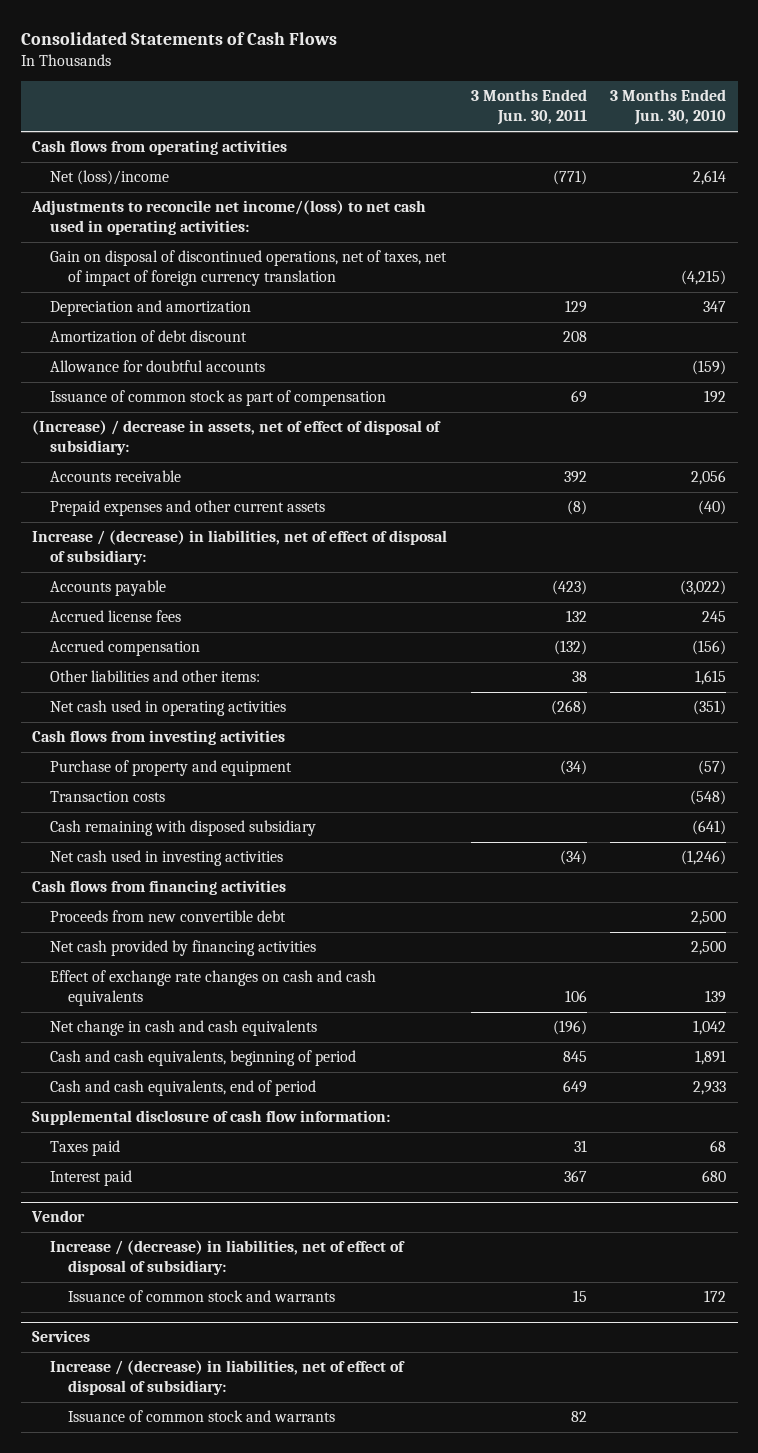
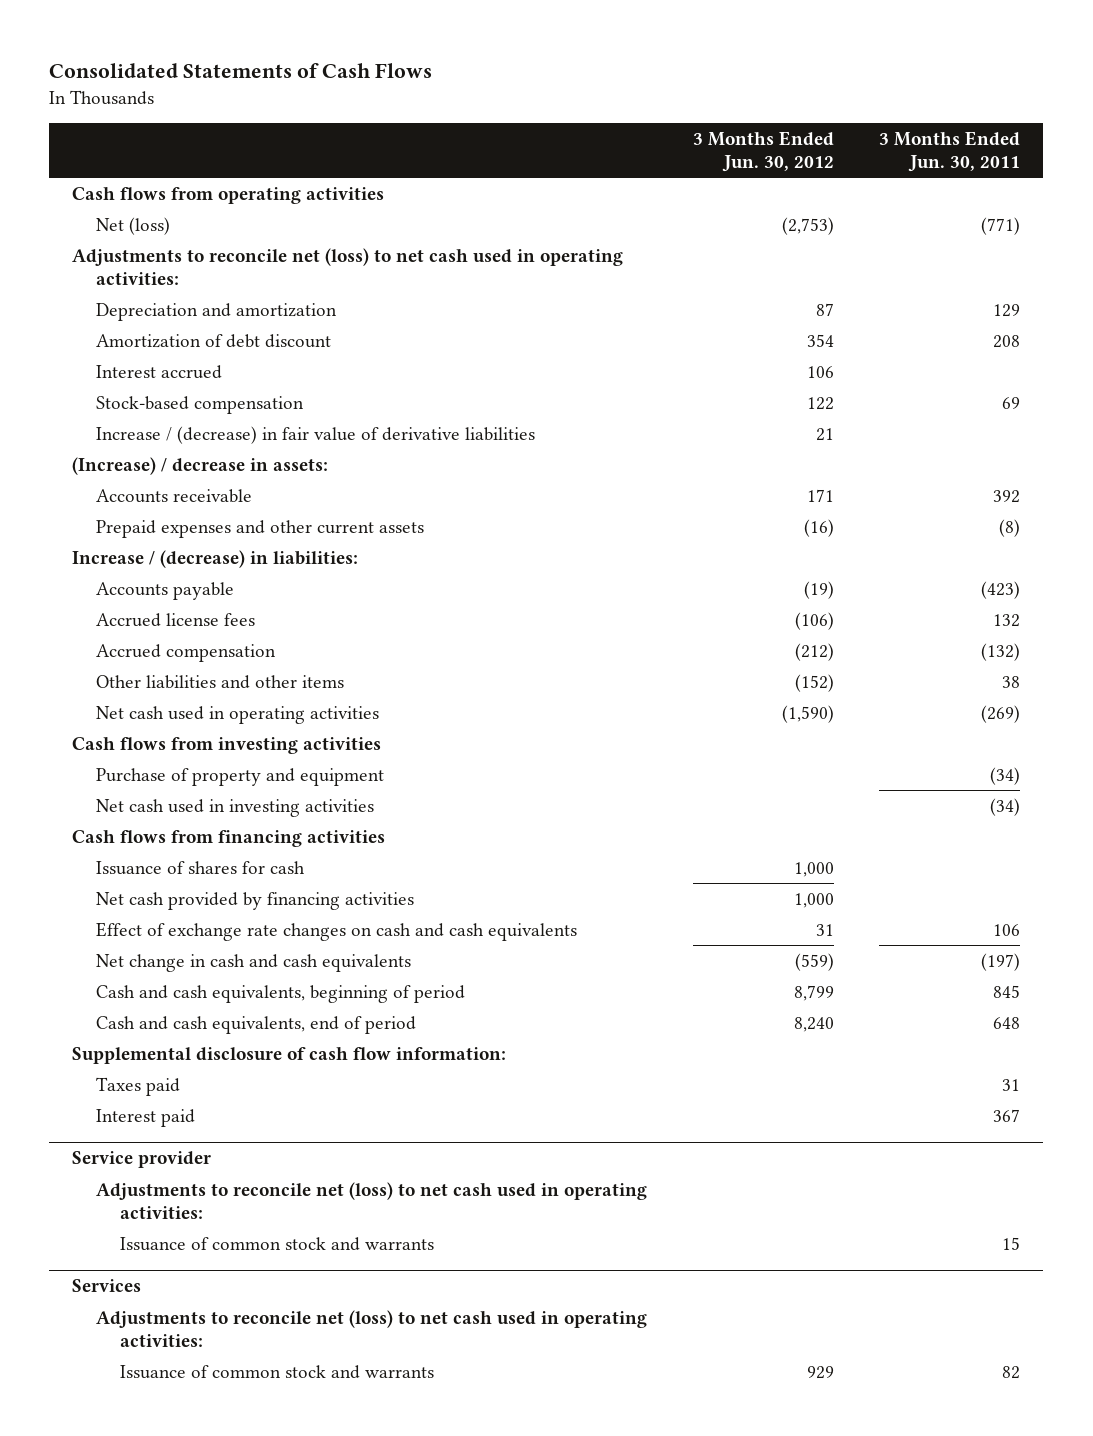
[609,89,726,126] 3 Months Ended Jun. 30, 2010 -> none
none -> [692,130,834,172] 3 Months Ended Jun. 30, 2012
[50,250,448,287] Gain on disposal of discontinued operations, net of taxes, net of impact of foreign currency translation -> none
[50,170,170,186] Net (loss)/income -> [96,216,171,235] Net (loss)
[31,200,427,236] Adjustments to reconcile net income/(loss) to net cash used in operating activities: -> [72,247,624,285] Adjustments to reconcile net (loss) to net cash used in operating activities:
[50,360,266,373] Allowance for doubtful accounts -> none
none -> [96,364,223,379] Interest accrued
[50,390,387,407] Issuance of common stock as part of compensation -> [96,395,305,414] Stock-based compensation
none -> [96,425,536,444] Increase / (decrease) in fair value of derivative liabilities
[32,420,442,456] (Increase) / decrease in assets, net of effect of disposal of subsidiary: -> [72,456,329,475] (Increase) / decrease in assets:
[32,530,448,566] Increase / (decrease) in liabilities, net of effect of disposal of subsidiary: -> [72,549,359,568] Increase / (decrease) in liabilities:
[50,670,261,683] Other liabilities and other items: -> [96,674,345,689] Other liabilities and other items
[550,700,587,716] (268) -> [981,704,1021,723] (269)
[50,791,166,803] Transaction costs -> none
[50,820,317,837] Cash remaining with disposed subsidiary -> none
[50,910,287,923] Proceeds from new convertible debt -> none
none -> [96,860,306,875] Issuance of shares for cash
[552,1020,587,1036] (196) -> [981,952,1021,971] (197)
[562,1080,587,1094] 649 -> [993,1016,1021,1029] 648
[31,1210,86,1223] Vendor -> none
[50,1240,406,1276] Increase / (decrease) in liabilities, net of effect of disposal of subsidiary: -> none
none -> [72,1151,212,1169] Service provider
none -> [96,1181,648,1219] Adjustments to reconcile net (loss) to net cash used in operating activities:
[50,1360,406,1396] Increase / (decrease) in liabilities, net of effect of disposal of subsidiary: -> none
none -> [96,1309,648,1347] Adjustments to reconcile net (loss) to net cash used in operating activities:

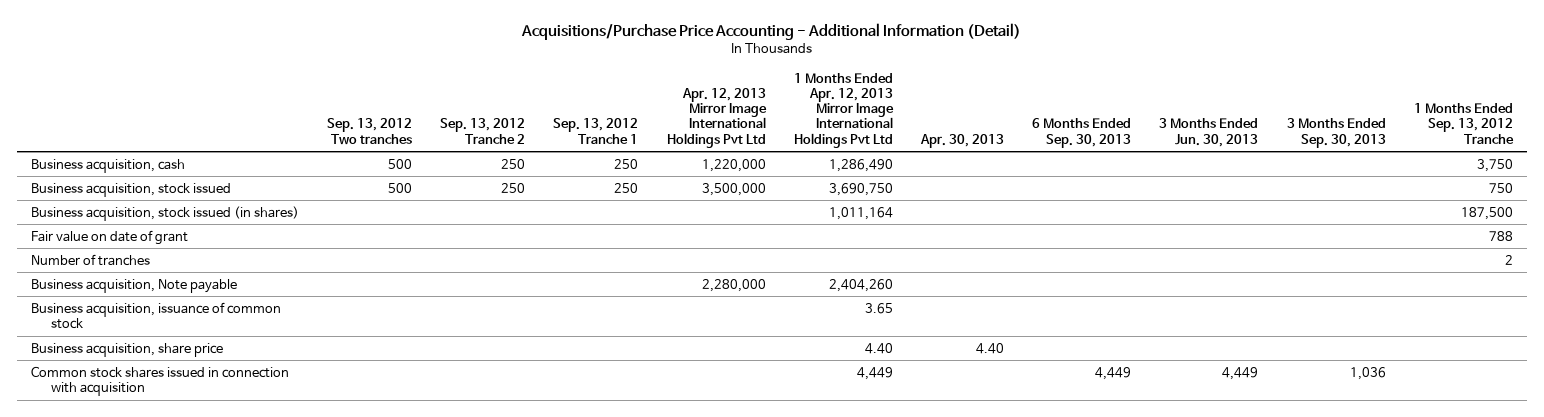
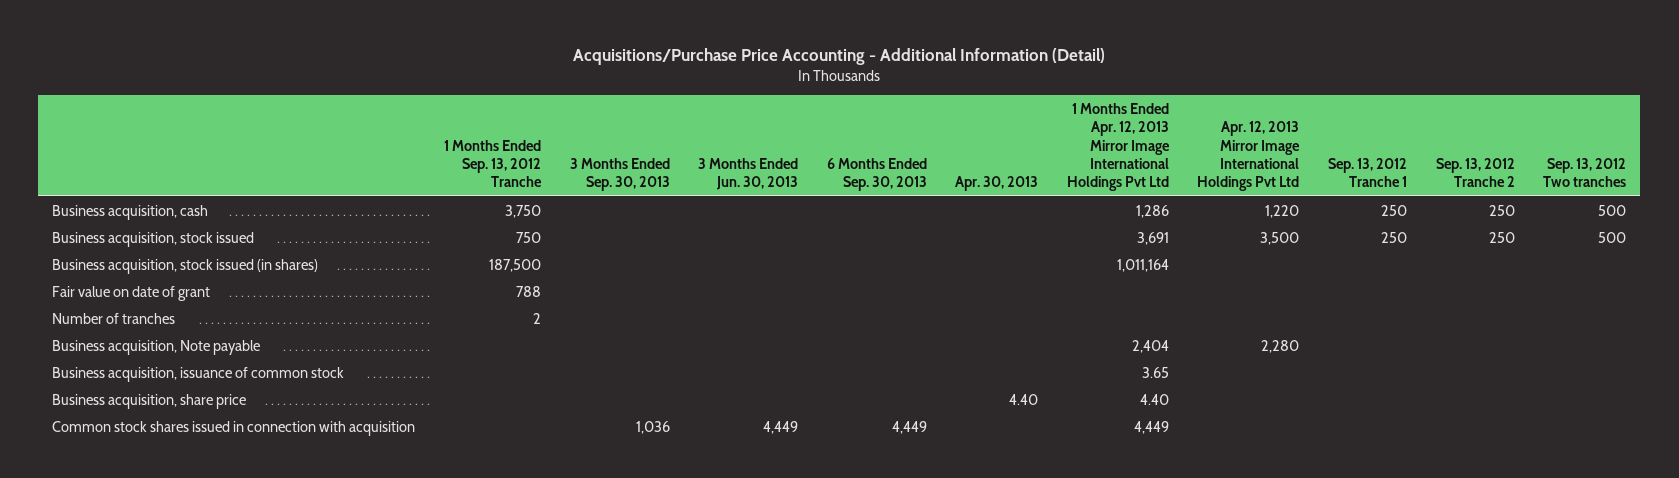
[701,158,766,172] 1,220,000 -> [1265,204,1300,218] 1,220
[828,158,893,172] 1,286,490 -> [1135,204,1169,218] 1,286
[701,182,766,196] 3,500,000 -> [1260,231,1300,245] 3,500
[828,182,893,196] 3,690,750 -> [1136,231,1169,245] 3,691
[701,278,766,292] 2,280,000 -> [1261,339,1300,353] 2,280
[828,278,893,292] 2,404,260 -> [1131,339,1169,353] 2,404

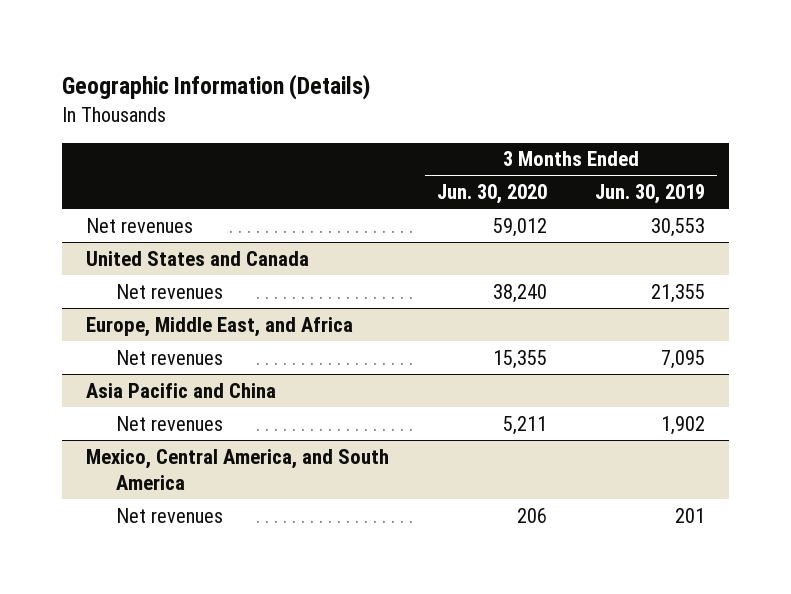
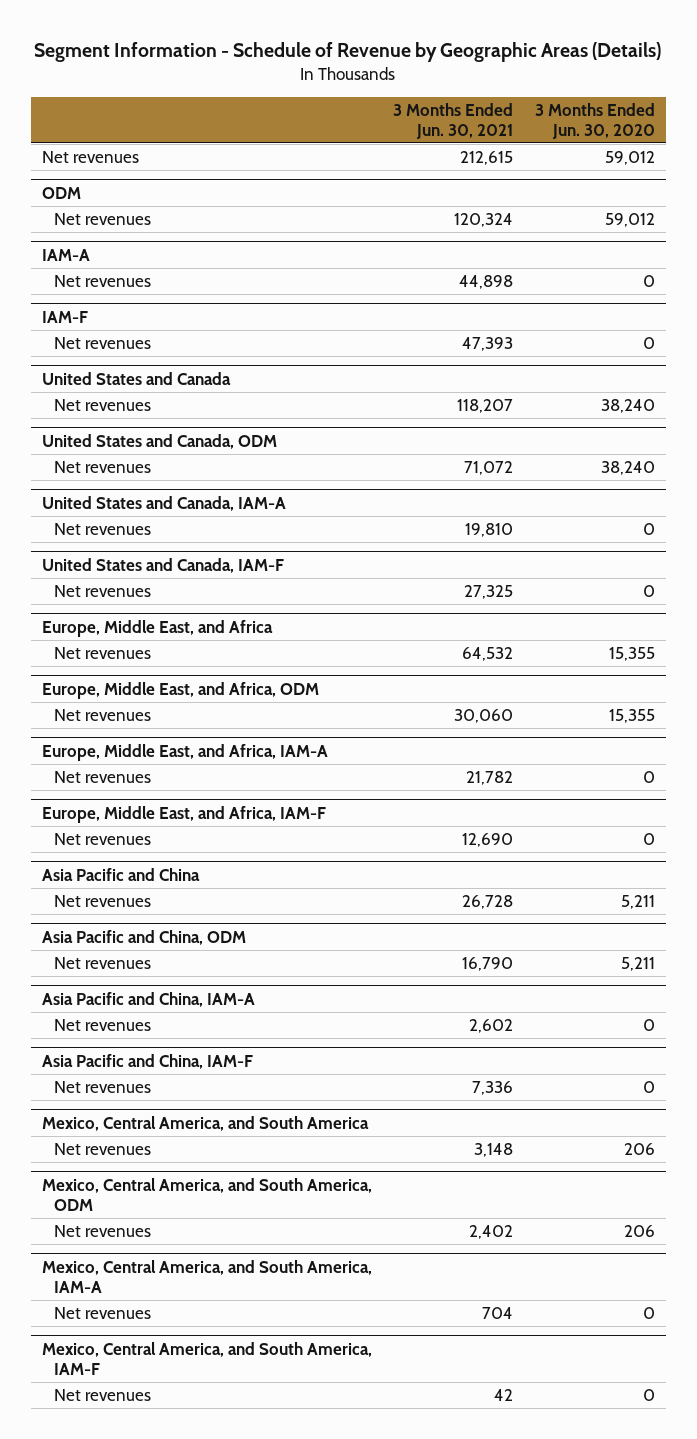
[62,74,371,101] Geographic Information (Details) -> [34,42,662,63] Segment Information - Schedule of Revenue by Geographic Areas (Details)
[594,183,705,204] Jun. 30, 2019 -> none
none -> [393,102,514,139] 3 Months Ended Jun. 30, 2021
none -> [42,186,82,199] ODM
none -> [54,212,152,225] Net revenues
none -> [42,248,91,261] IAM-A
none -> [54,274,152,287] Net revenues
none -> [42,310,89,323] IAM-F
none -> [54,336,152,349] Net revenues
none -> [42,433,278,449] United States and Canada, ODM
none -> [54,460,152,473] Net revenues
none -> [42,495,287,511] United States and Canada, IAM-A
none -> [54,522,152,535] Net revenues
none -> [42,557,285,573] United States and Canada, IAM-F
none -> [54,584,152,597] Net revenues
none -> [42,681,320,699] Europe, Middle East, and Africa, ODM
none -> [54,708,152,721] Net revenues
none -> [42,743,329,761] Europe, Middle East, and Africa, IAM-A
none -> [54,770,152,783] Net revenues
none -> [42,805,327,823] Europe, Middle East, and Africa, IAM-F
none -> [54,832,152,845] Net revenues
none -> [42,929,247,945] Asia Pacific and China, ODM
none -> [54,956,152,969] Net revenues
none -> [42,991,256,1007] Asia Pacific and China, IAM-A
none -> [54,1018,152,1031] Net revenues
none -> [42,1053,254,1069] Asia Pacific and China, IAM-F
none -> [54,1080,152,1093] Net revenues
none -> [42,1177,373,1211] Mexico, Central America, and South America, ODM
none -> [54,1224,152,1237] Net revenues
none -> [42,1259,373,1293] Mexico, Central America, and South America, IAM-A
none -> [54,1306,152,1319] Net revenues
none -> [42,1341,373,1375] Mexico, Central America, and South America, IAM-F
none -> [54,1388,152,1401] Net revenues

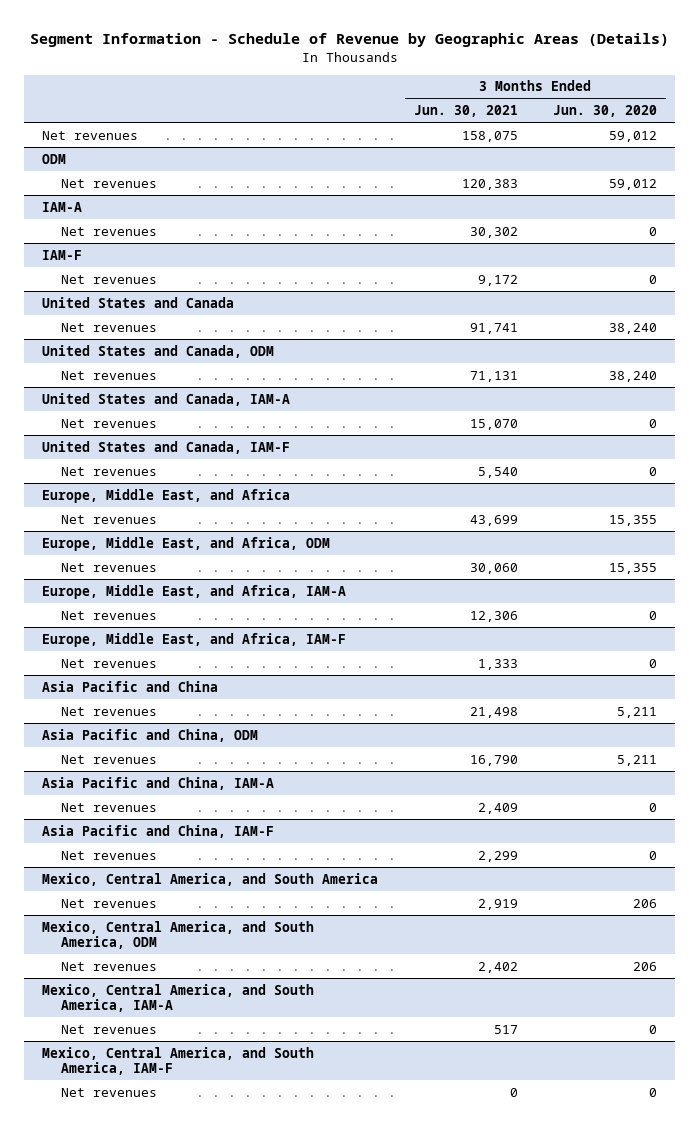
[460,150,514,165] 212,615 -> [461,130,518,142] 158,075
[454,212,514,227] 120,324 -> [461,178,518,190] 120,383
[459,274,514,289] 44,898 -> [469,226,518,238] 30,302
[462,336,514,351] 47,393 -> [477,274,518,286] 9,172
[457,398,514,413] 118,207 -> [469,322,518,334] 91,741
[464,460,514,475] 71,072 -> [469,370,518,382] 71,131
[465,522,514,537] 19,810 -> [469,418,518,430] 15,070
[464,584,514,599] 27,325 -> [477,466,518,478] 5,540
[462,646,514,661] 64,532 -> [469,514,518,526] 43,699
[466,770,514,785] 21,782 -> [469,610,518,622] 12,306
[462,832,514,847] 12,690 -> [477,658,518,670] 1,333
[462,894,514,909] 26,728 -> [469,706,518,718] 21,498
[469,1018,514,1033] 2,602 -> [477,802,518,814] 2,409
[472,1080,514,1095] 7,336 -> [477,850,518,862] 2,299
[474,1142,514,1157] 3,148 -> [477,898,518,910] 2,919
[482,1306,514,1319] 704 -> [493,1024,518,1034] 517
[494,1388,514,1401] 42 -> [509,1087,518,1097] 0

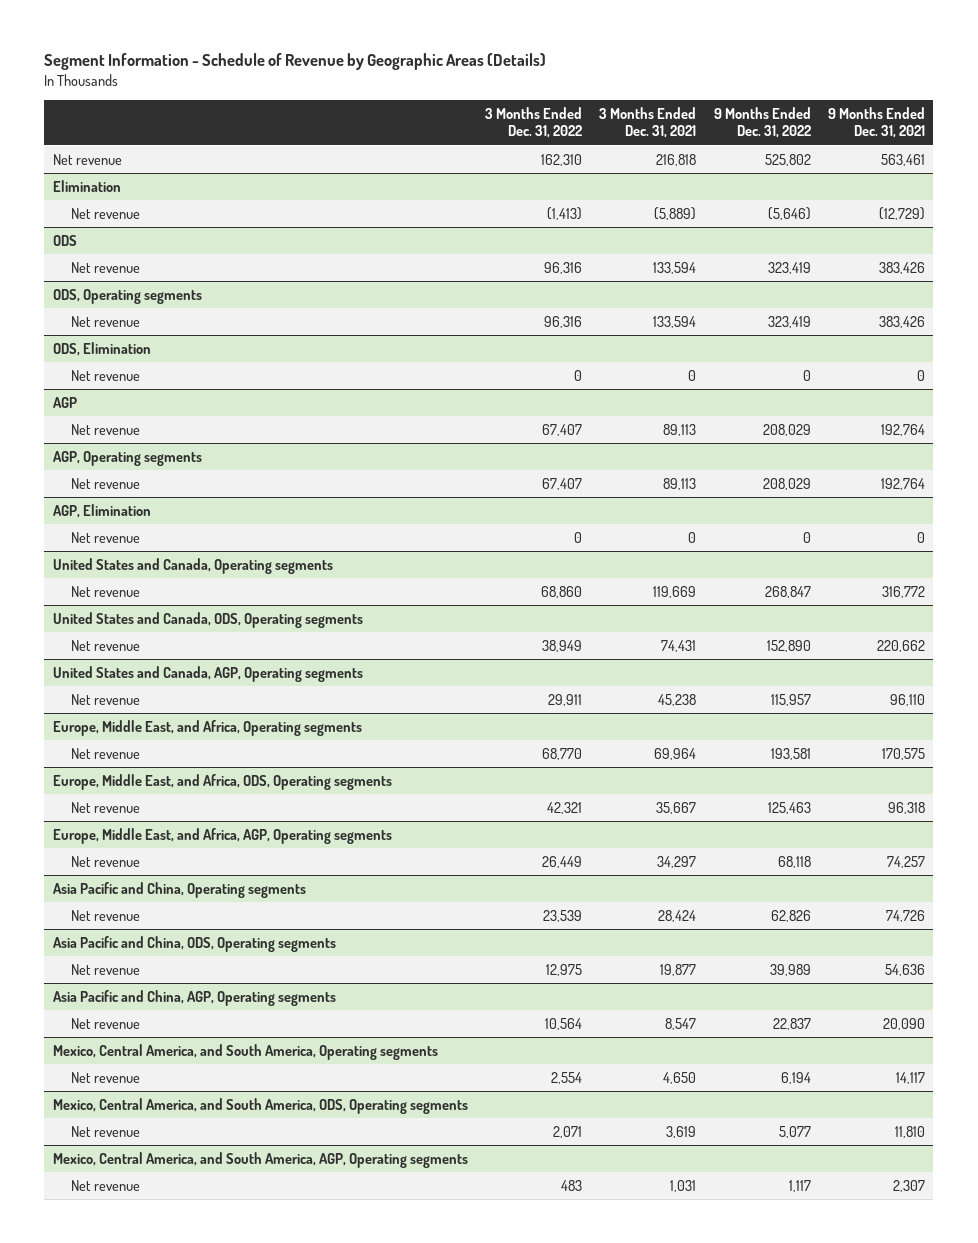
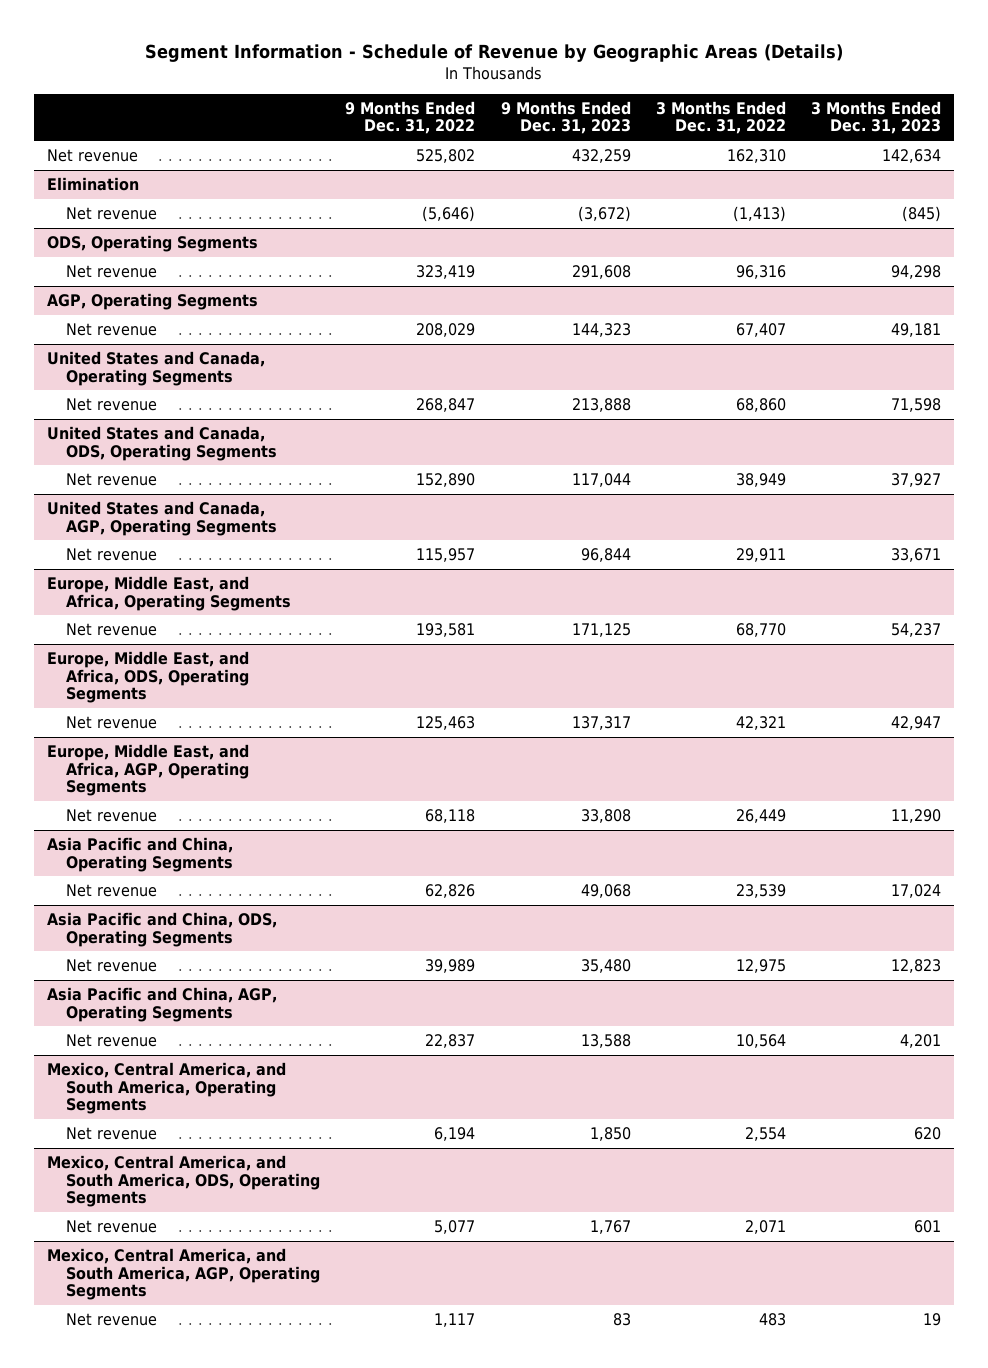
[599,106,697,139] 3 Months Ended Dec. 31, 2021 -> none
[827,106,925,139] 9 Months Ended Dec. 31, 2021 -> none
none -> [500,100,631,135] 9 Months Ended Dec. 31, 2023
none -> [811,100,942,135] 3 Months Ended Dec. 31, 2023
[52,234,77,246] ODS -> none
[71,261,141,273] Net revenue -> none
[52,288,202,304] ODS, Operating segments -> [46,234,258,252] ODS, Operating Segments
[52,341,151,356] ODS, Elimination -> none
[71,369,141,381] Net revenue -> none
[52,396,77,408] AGP -> none
[71,423,141,435] Net revenue -> none
[52,450,202,466] AGP, Operating segments -> [46,292,258,310] AGP, Operating Segments
[52,503,151,518] AGP, Elimination -> none
[71,531,141,543] Net revenue -> none
[52,557,333,574] United States and Canada, Operating segments -> [46,350,265,386] United States and Canada, Operating Segments
[52,611,363,628] United States and Canada, ODS, Operating segments -> [46,425,278,461] United States and Canada, ODS, Operating Segments
[52,665,363,682] United States and Canada, AGP, Operating segments -> [46,500,278,536] United States and Canada, AGP, Operating Segments
[52,719,362,736] Europe, Middle East, and Africa, Operating segments -> [46,575,292,611] Europe, Middle East, and Africa, Operating Segments
[52,773,392,790] Europe, Middle East, and Africa, ODS, Operating segments -> [46,650,250,704] Europe, Middle East, and Africa, ODS, Operating Segments
[52,827,392,844] Europe, Middle East, and Africa, AGP, Operating segments -> [46,743,250,797] Europe, Middle East, and Africa, AGP, Operating Segments
[52,881,306,898] Asia Pacific and China, Operating segments -> [46,836,234,872] Asia Pacific and China, Operating Segments
[52,935,336,952] Asia Pacific and China, ODS, Operating segments -> [46,911,277,947] Asia Pacific and China, ODS, Operating Segments
[52,989,336,1006] Asia Pacific and China, AGP, Operating segments -> [46,986,277,1022] Asia Pacific and China, AGP, Operating Segments
[52,1043,438,1060] Mexico, Central America, and South America, Operating segments -> [46,1061,286,1115] Mexico, Central America, and South America, Operating Segments
[52,1097,468,1114] Mexico, Central America, and South America, ODS, Operating segments -> [46,1154,321,1208] Mexico, Central America, and South America, ODS, Operating Segments
[52,1151,468,1168] Mexico, Central America, and South America, AGP, Operating segments -> [46,1247,321,1301] Mexico, Central America, and South America, AGP, Operating Segments

